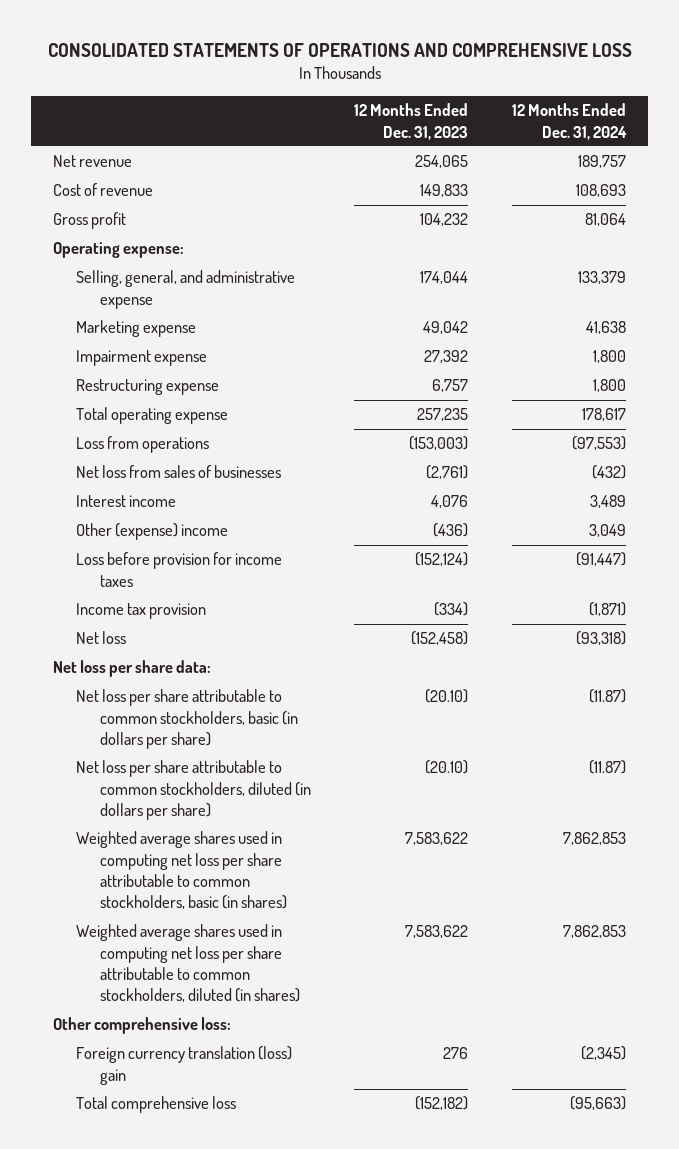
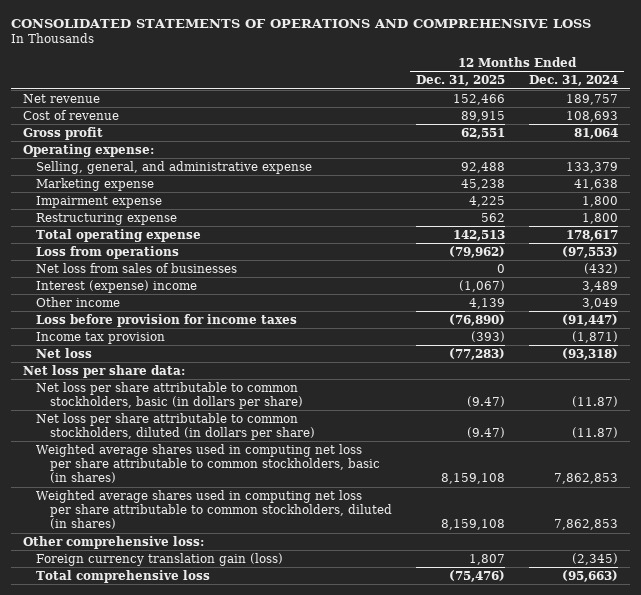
[354,103,469,140] 12 Months Ended Dec. 31, 2023 -> none
none -> [416,75,506,87] Dec. 31, 2025
[76,495,177,508] Interest income -> [36,279,198,293] Interest (expense) income
[76,523,229,541] Other (expense) income -> [36,296,121,307] Other income
[76,1046,293,1085] Foreign currency translation (loss) gain -> [36,552,284,566] Foreign currency translation gain (loss)

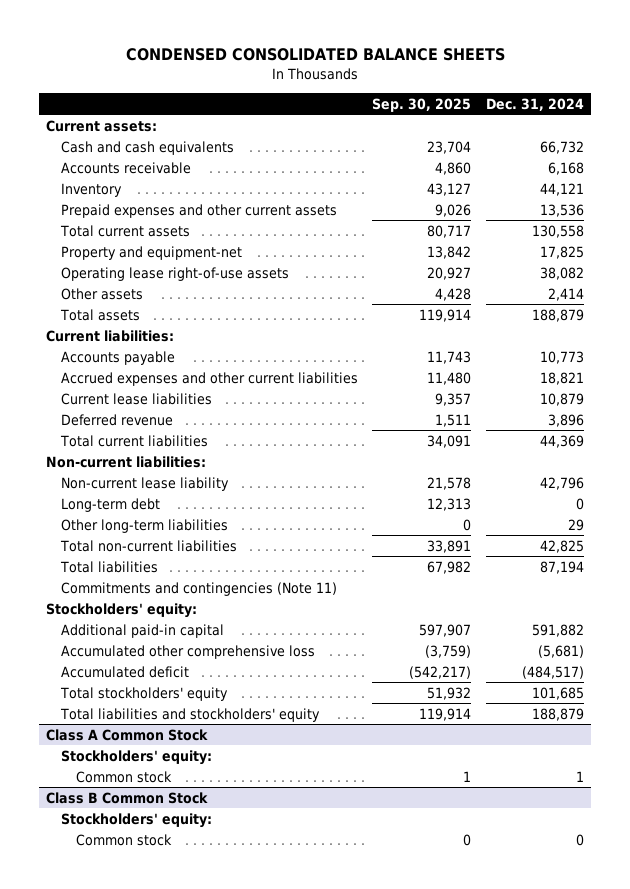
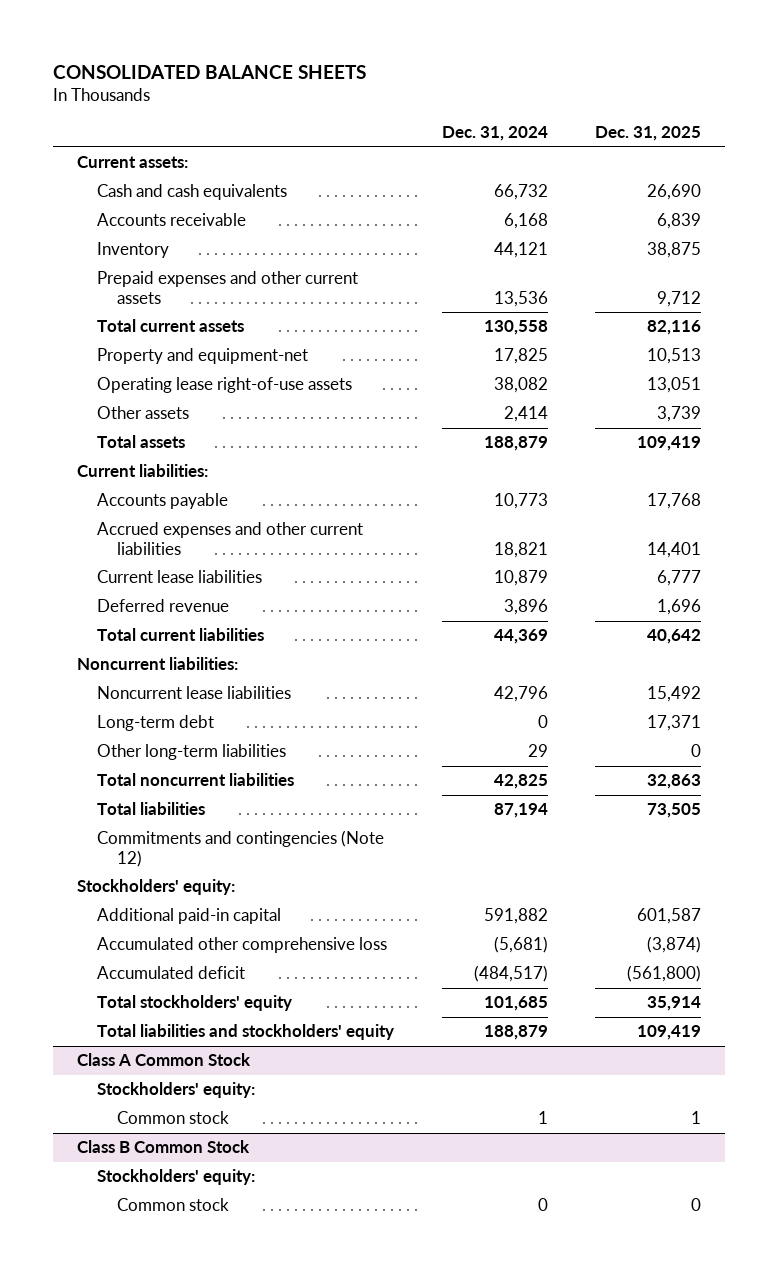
[125,48,505,62] CONDENSED CONSOLIDATED BALANCE SHEETS -> [53,64,367,79] CONSOLIDATED BALANCE SHEETS
[372,97,472,112] Sep. 30, 2025 -> none
none -> [595,126,702,142] Dec. 31, 2025
[45,455,206,468] Non-current liabilities: -> [76,657,238,671] Noncurrent liabilities:
[61,476,230,491] Non-current lease liability -> [96,686,291,700] Noncurrent lease liabilities
[60,539,238,552] Total non-current liabilities -> [96,773,294,787] Total noncurrent liabilities
[61,581,338,596] Commitments and contingencies (Note 11) -> [96,830,384,867] Commitments and contingencies (Note 12)

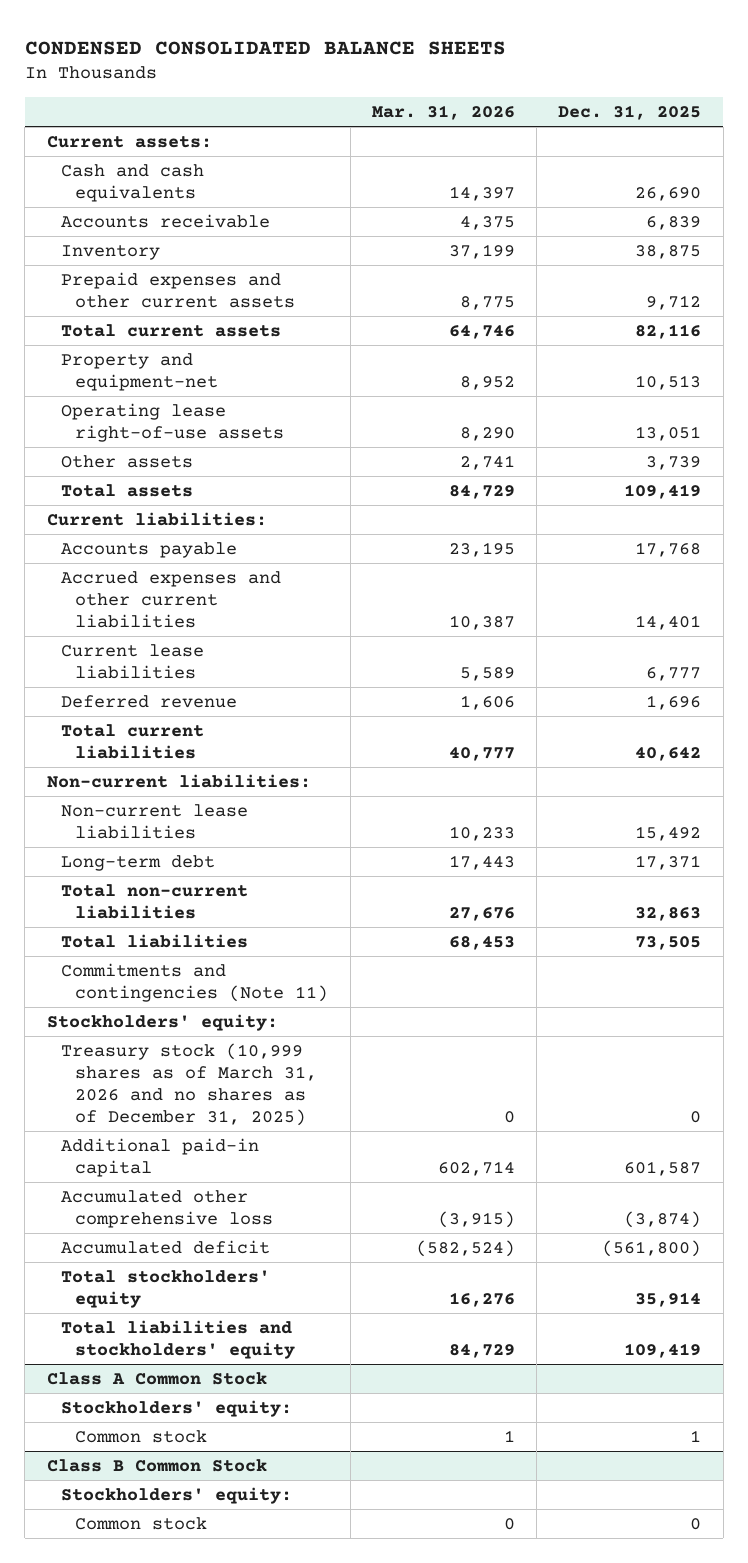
[53,64,367,79] CONSOLIDATED BALANCE SHEETS -> [24,40,506,55] CONDENSED CONSOLIDATED BALANCE SHEETS
[441,126,548,142] Dec. 31, 2024 -> none
none -> [371,104,515,120] Mar. 31, 2026
[76,657,238,671] Noncurrent liabilities: -> [46,773,311,788] Non-current liabilities:
[96,686,291,700] Noncurrent lease liabilities -> [61,803,249,840] Non-current lease liabilities
[96,744,286,761] Other long-term liabilities -> none
[96,773,294,787] Total noncurrent liabilities -> [61,883,249,920] Total non-current liabilities
[96,830,384,867] Commitments and contingencies (Note 12) -> [61,962,329,1003] Commitments and contingencies (Note 11)
none -> [61,1042,318,1127] Treasury stock (10,999 shares as of March 31, 2026 and no shares as of December 31, 2025)

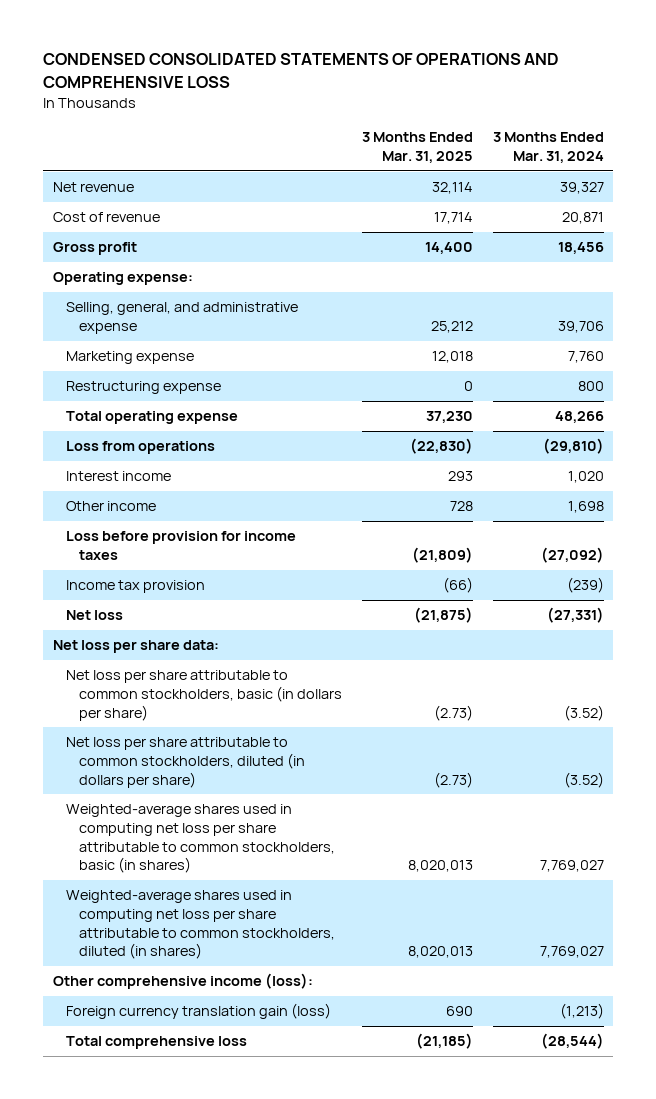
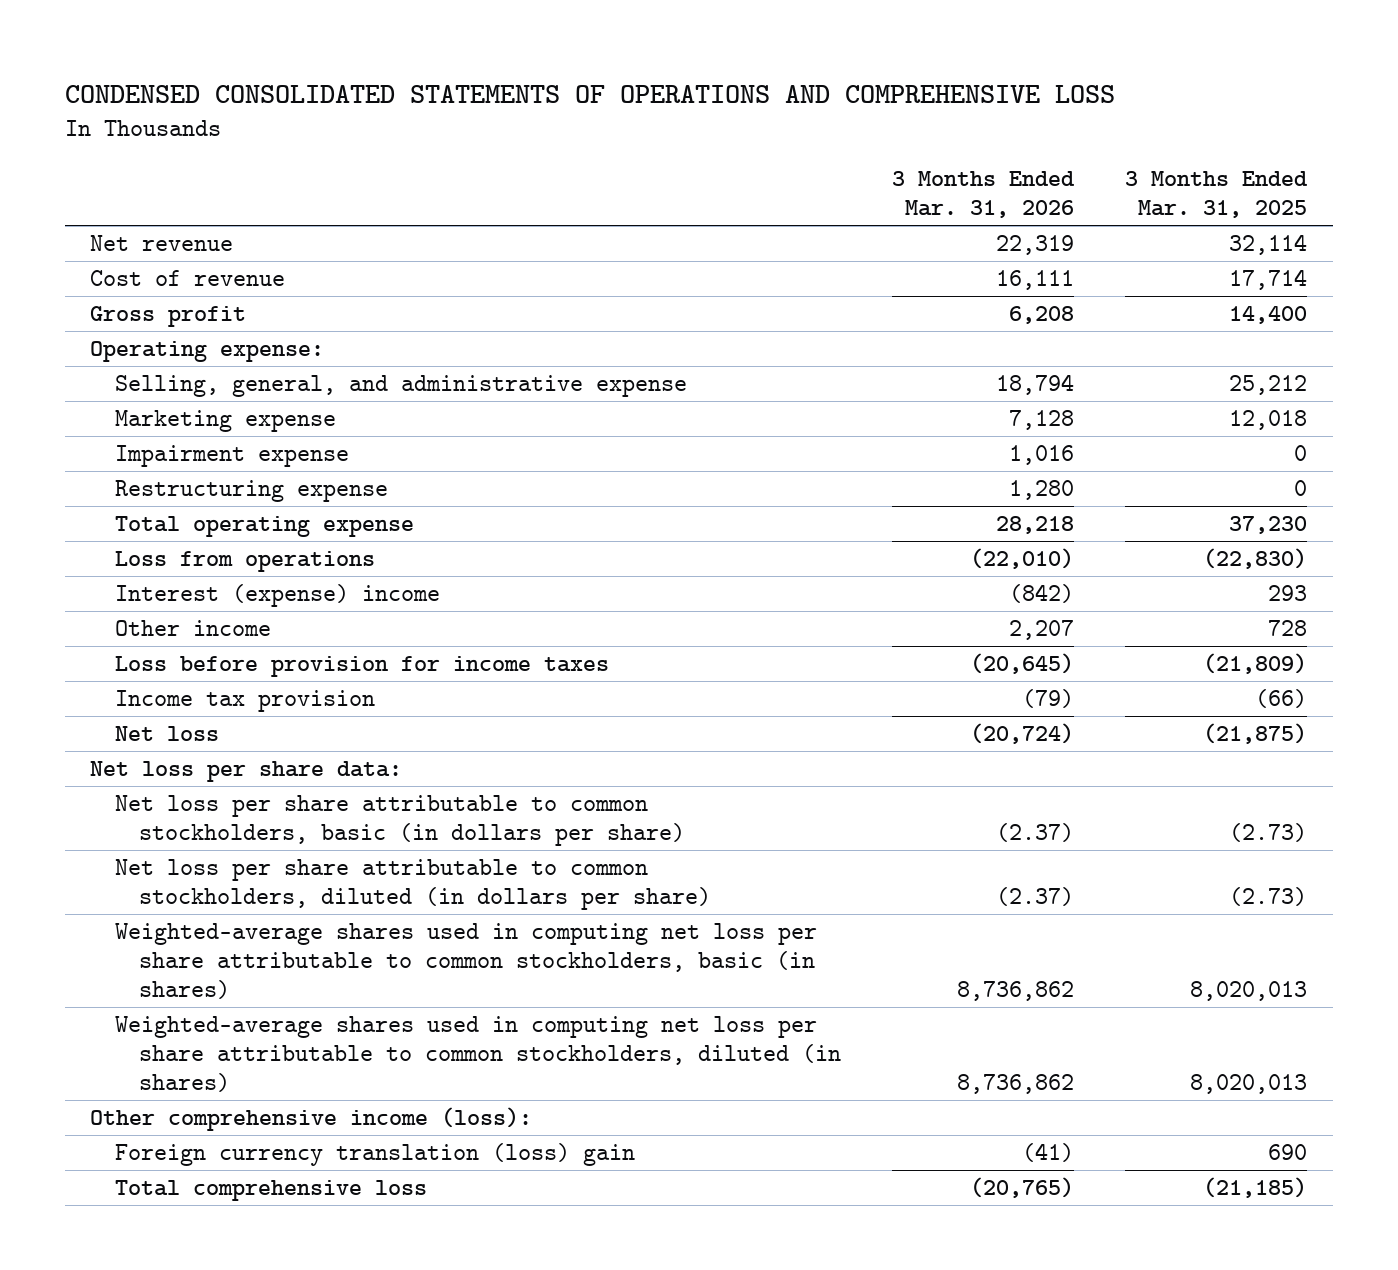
[492,132,604,164] 3 Months Ended Mar. 31, 2024 -> none
none -> [892,171,1076,218] 3 Months Ended Mar. 31, 2026
none -> [114,445,349,468] Impairment expense
[65,471,171,482] Interest income -> [114,584,440,608] Interest (expense) income
[65,1003,331,1020] Foreign currency translation gain (loss) -> [114,1143,635,1167] Foreign currency translation (loss) gain

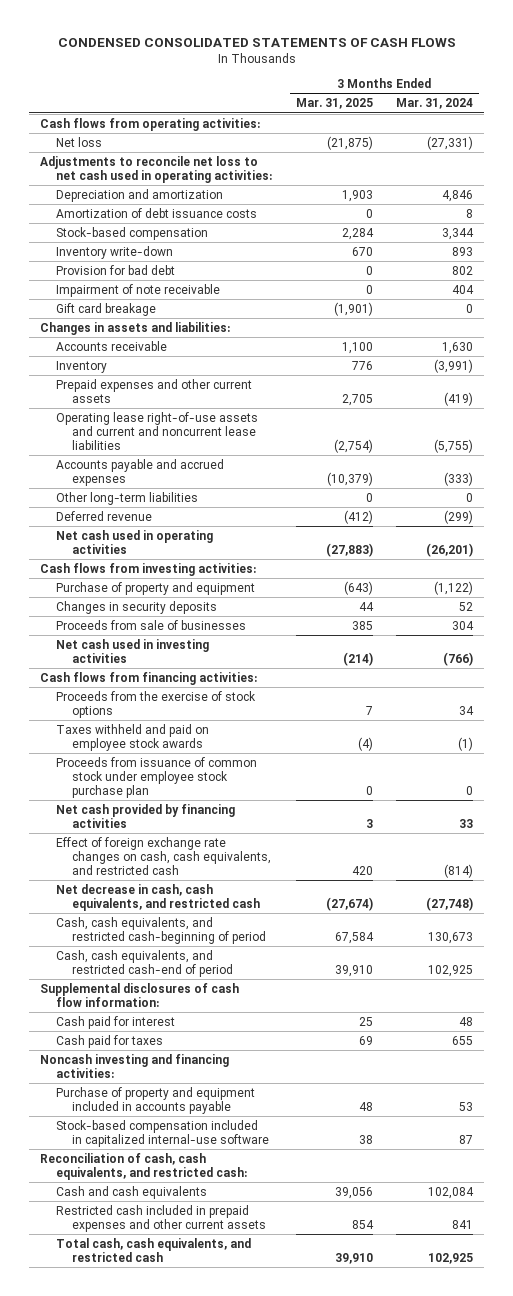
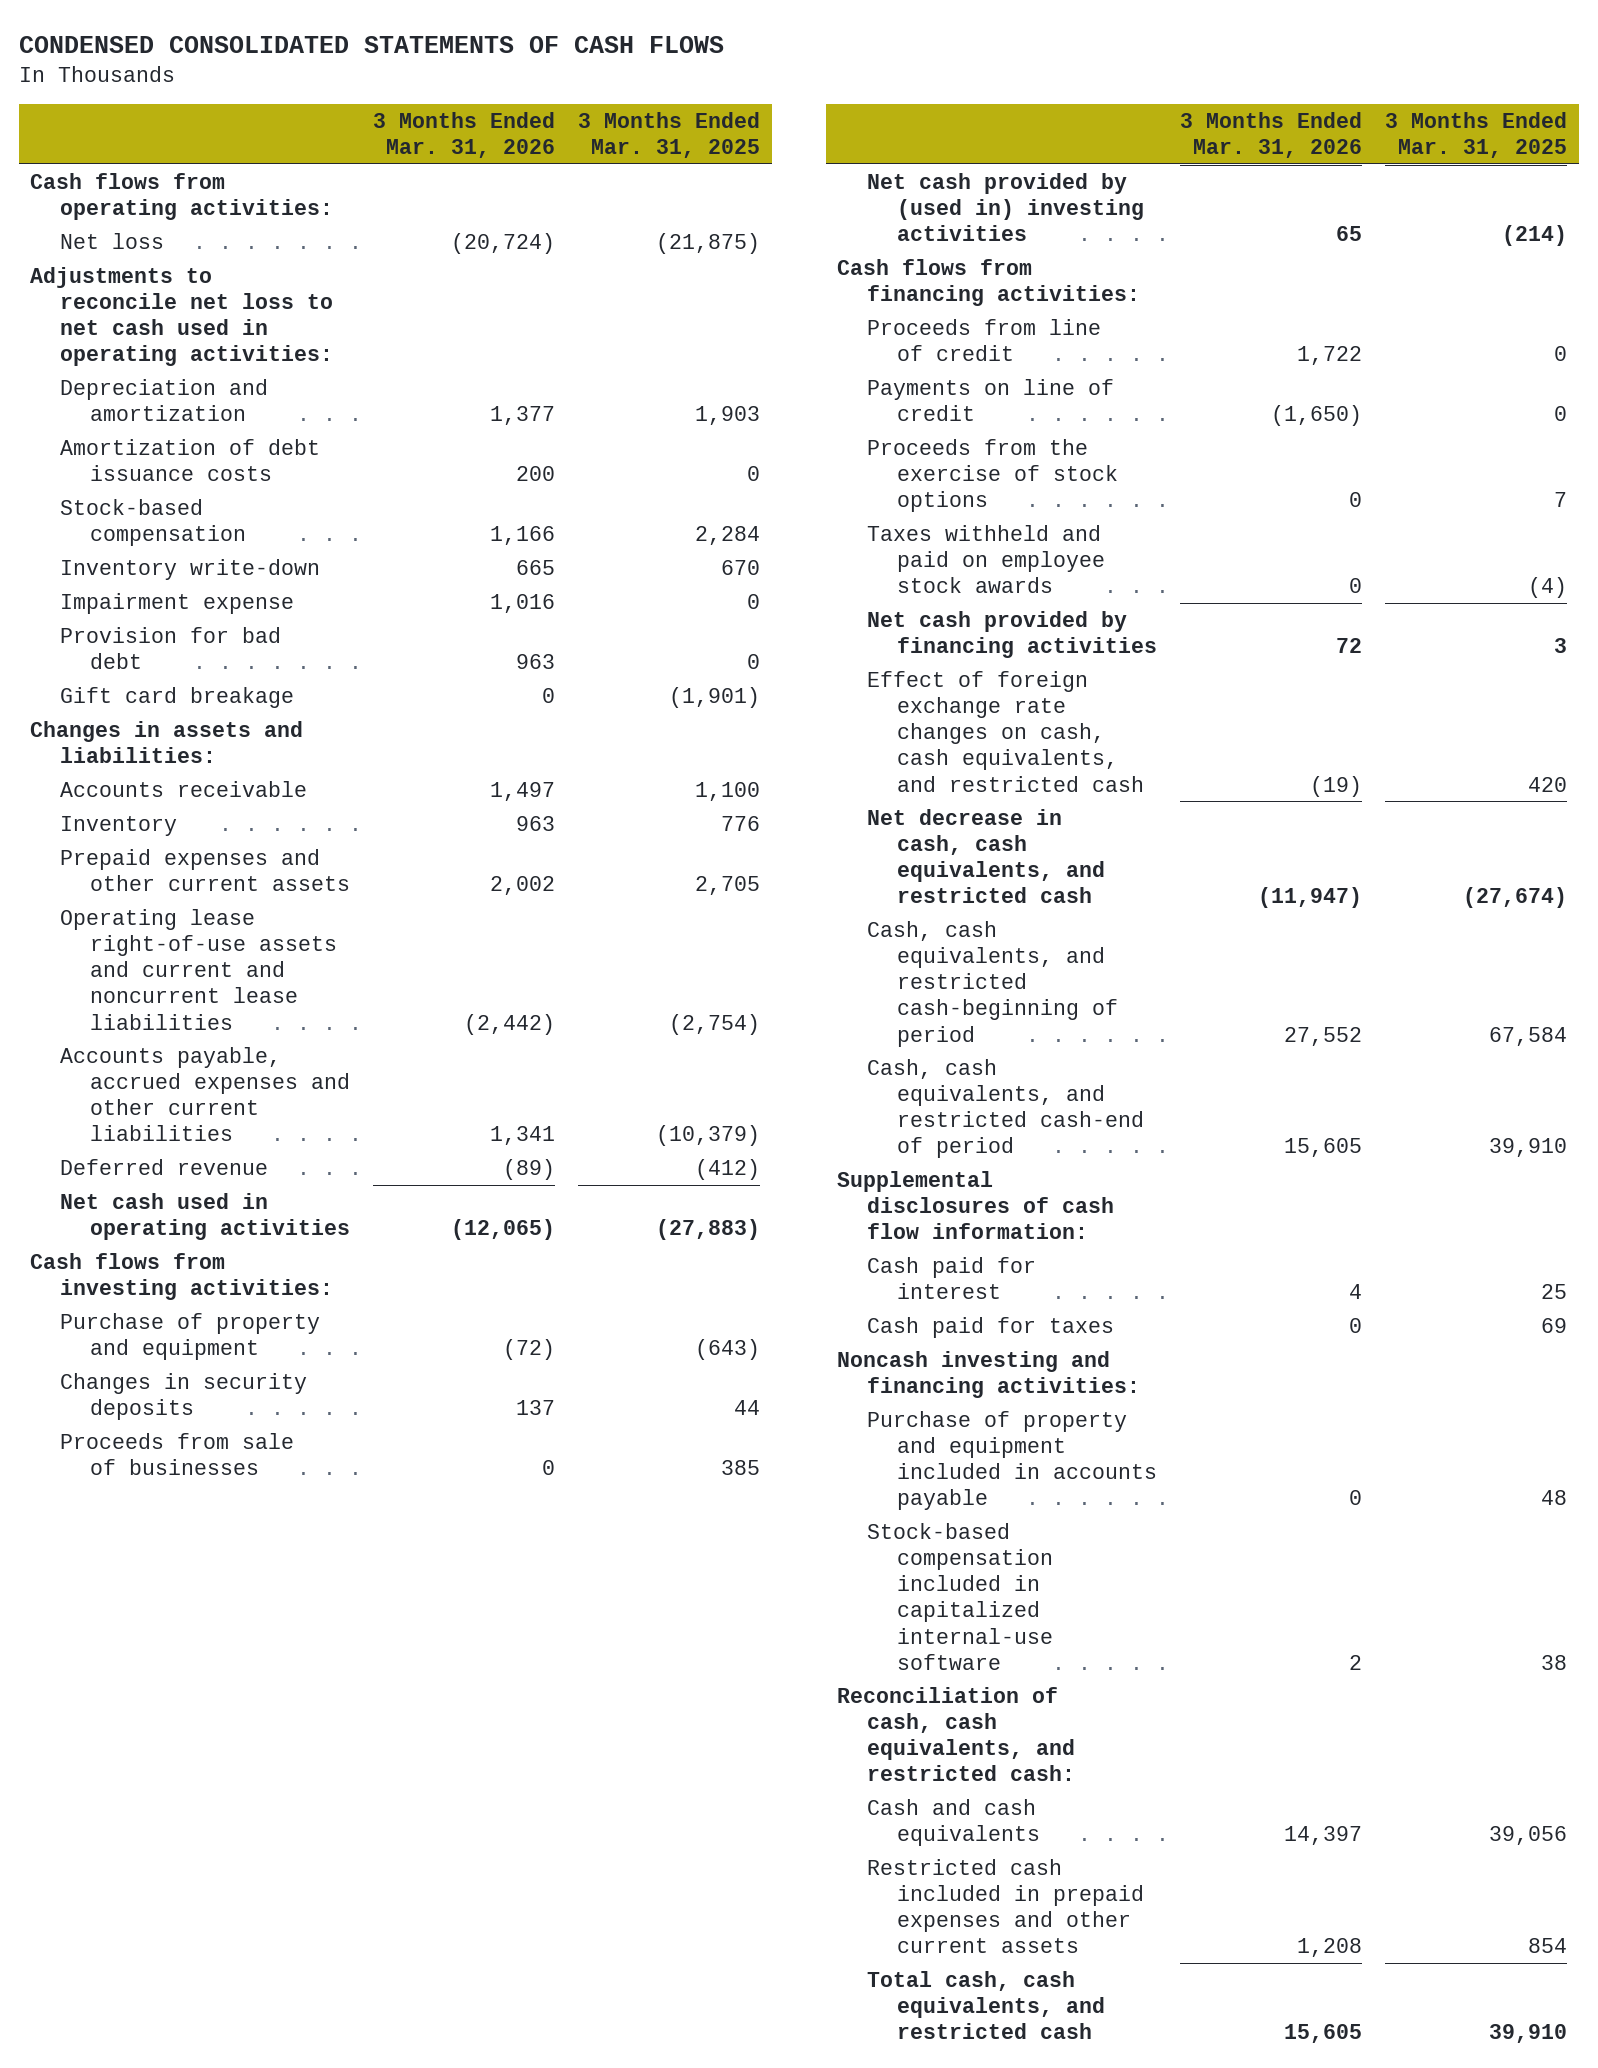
[395,98,473,110] Mar. 31, 2024 -> none
none -> [373,111,556,158] 3 Months Ended Mar. 31, 2026
none -> [60,593,295,615] Impairment expense
[56,283,221,297] Impairment of note receivable -> none
[56,491,199,505] Other long-term liabilities -> none
[56,458,225,486] Accounts payable and accrued expenses -> [60,1047,351,1142] Accounts payable, accrued expenses and other current liabilities
[56,638,210,663] Net cash used in investing activities -> [867,173,1145,242] Net cash provided by (used in) investing activities
none -> [867,319,1102,362] Proceeds from line of credit
none -> [867,379,1115,422] Payments on line of credit
[56,756,258,798] Proceeds from issuance of common stock under employee stock purchase plan -> none

